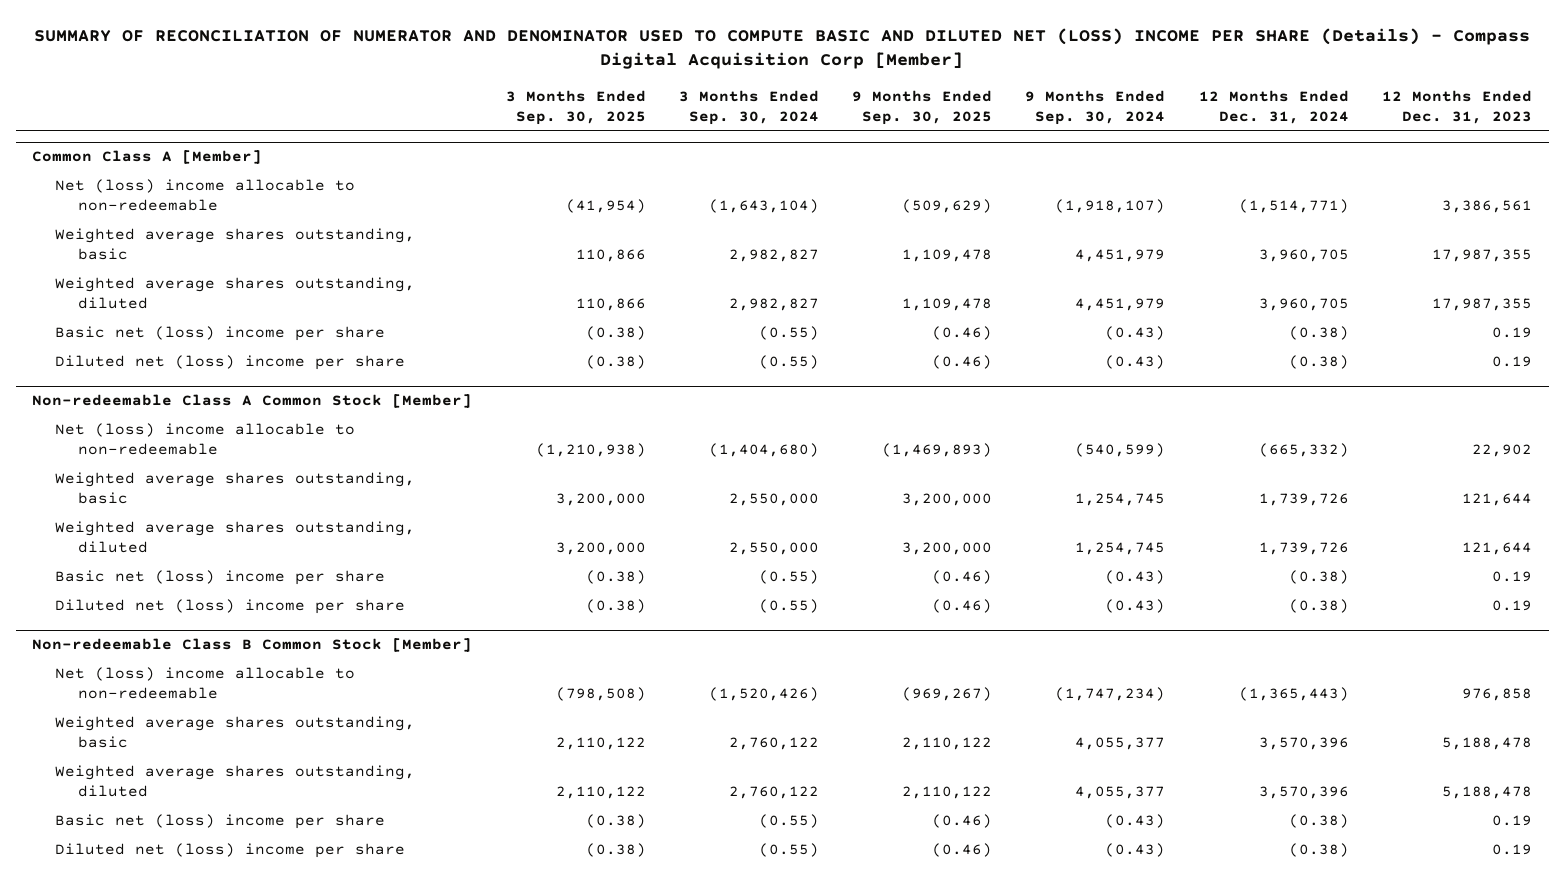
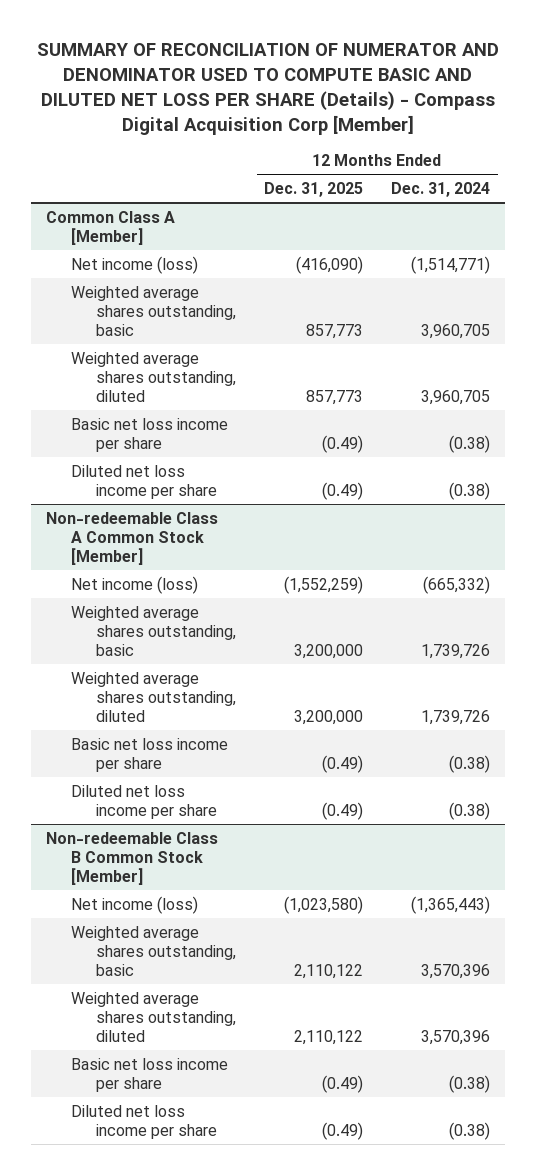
[34,27,1531,70] SUMMARY OF RECONCILIATION OF NUMERATOR AND DENOMINATOR USED TO COMPUTE BASIC AND DILUTED NET (LOSS) INCOME PER SHARE (Details) - Compass Digital Acquisition Corp [Member] -> [36,43,499,135] SUMMARY OF RECONCILIATION OF NUMERATOR AND DENOMINATOR USED TO COMPUTE BASIC AND DILUTED NET LOSS PER SHARE (Details) - Compass Digital Acquisition Corp [Member]
[505,89,646,125] 3 Months Ended Sep. 30, 2025 -> none
[678,89,819,125] 3 Months Ended Sep. 30, 2024 -> none
[852,89,993,125] 9 Months Ended Sep. 30, 2025 -> none
[1025,89,1166,125] 9 Months Ended Sep. 30, 2024 -> none
[1381,89,1532,124] 12 Months Ended Dec. 31, 2023 -> none
none -> [264,182,364,198] Dec. 31, 2025
[55,179,356,212] Net (loss) income allocable to non-redeemable -> [70,255,198,274] Net income (loss)
[55,326,386,342] Basic net (loss) income per share -> [70,417,228,452] Basic net loss income per share
[55,355,406,371] Diluted net (loss) income per share -> [70,464,217,499] Diluted net loss income per share
[55,423,356,456] Net (loss) income allocable to non-redeemable -> [70,575,198,594] Net income (loss)
[55,570,386,586] Basic net (loss) income per share -> [70,737,228,772] Basic net loss income per share
[55,599,406,615] Diluted net (loss) income per share -> [70,784,217,819] Diluted net loss income per share
[55,667,356,700] Net (loss) income allocable to non-redeemable -> [70,895,198,914] Net income (loss)
[55,814,386,830] Basic net (loss) income per share -> [70,1057,228,1092] Basic net loss income per share
[55,843,406,859] Diluted net (loss) income per share -> [70,1104,217,1139] Diluted net loss income per share

